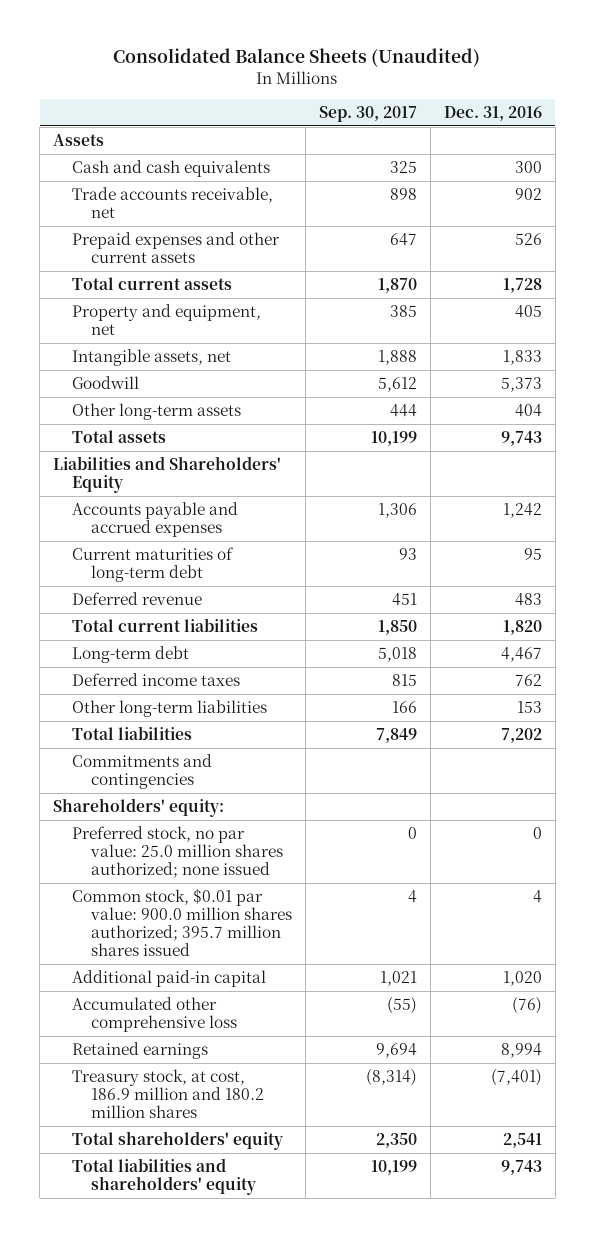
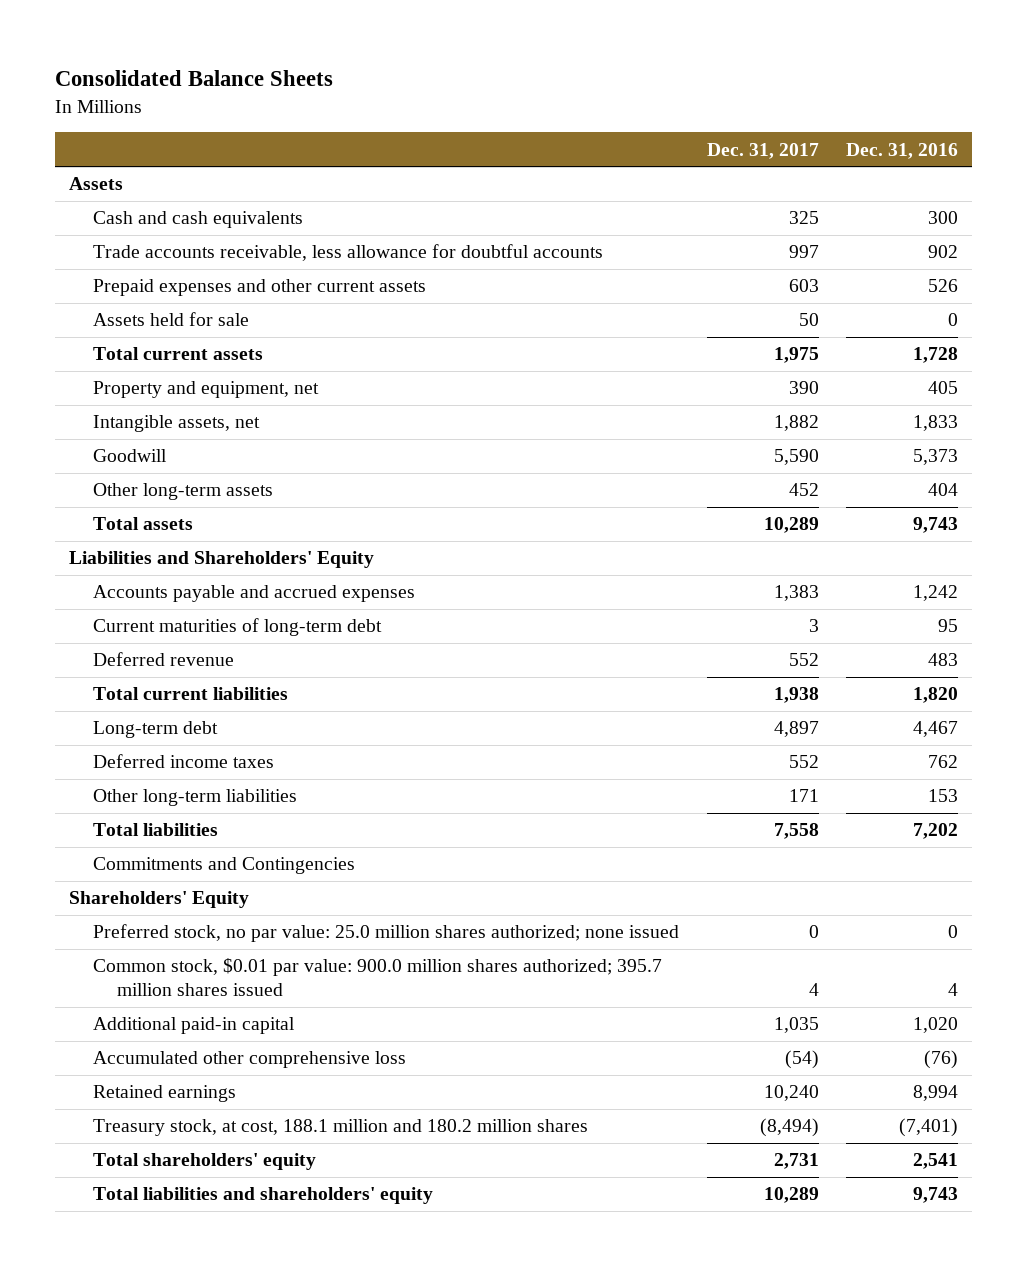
[113,48,481,68] Consolidated Balance Sheets (Unaudited) -> [55,69,334,86] Consolidated Balance Sheets
[318,106,417,123] Sep. 30, 2017 -> none
none -> [706,142,819,159] Dec. 31, 2017
[72,187,274,219] Trade accounts receivable, net -> [93,244,604,262] Trade accounts receivable, less allowance for doubtful accounts
none -> [93,312,250,327] Assets held for sale
[72,754,213,790] Commitments and contingencies -> [93,857,356,875] Commitments and Contingencies
[52,798,224,818] Shareholders' equity: -> [69,891,250,909] Shareholders' Equity
[72,1069,265,1119] Treasury stock, at cost, 186.9 million and 180.2 million shares -> [93,1119,589,1137] Treasury stock, at cost, 188.1 million and 180.2 million shares

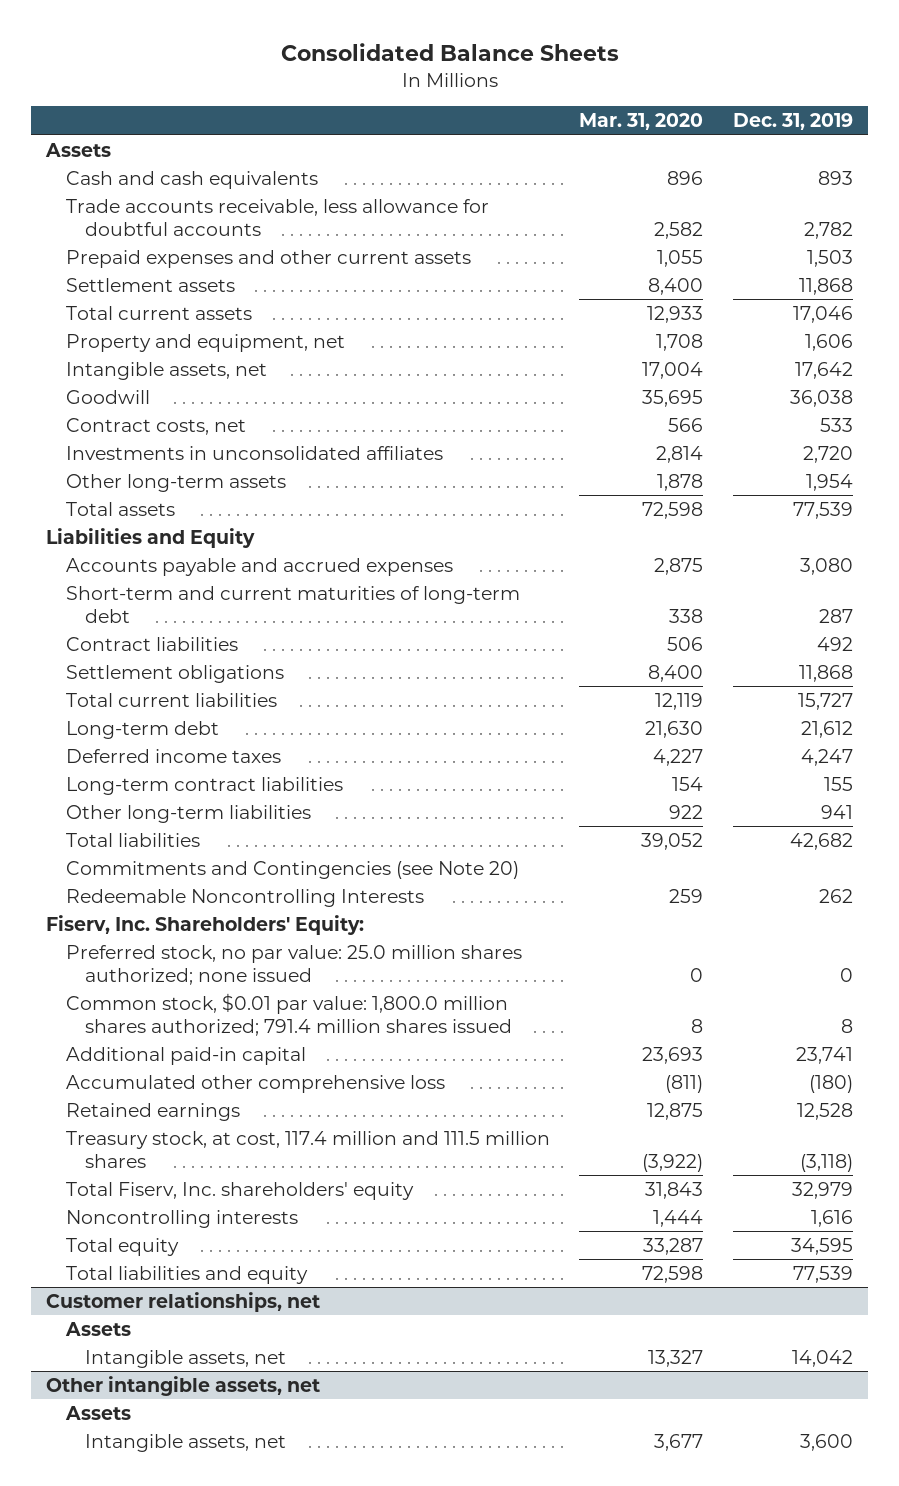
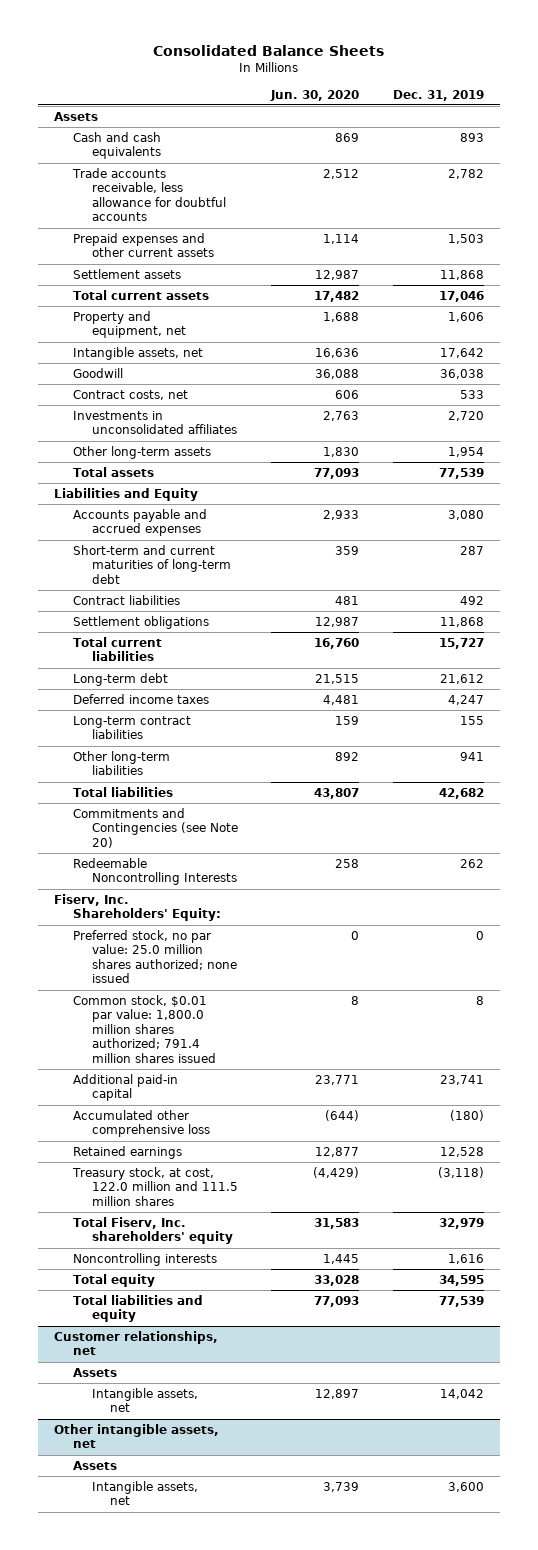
[579,113,704,131] Mar. 31, 2020 -> none
none -> [270,89,360,101] Jun. 30, 2020
[65,1130,550,1168] Treasury stock, at cost, 117.4 million and 111.5 million shares -> [72,1167,238,1206] Treasury stock, at cost, 122.0 million and 111.5 million shares

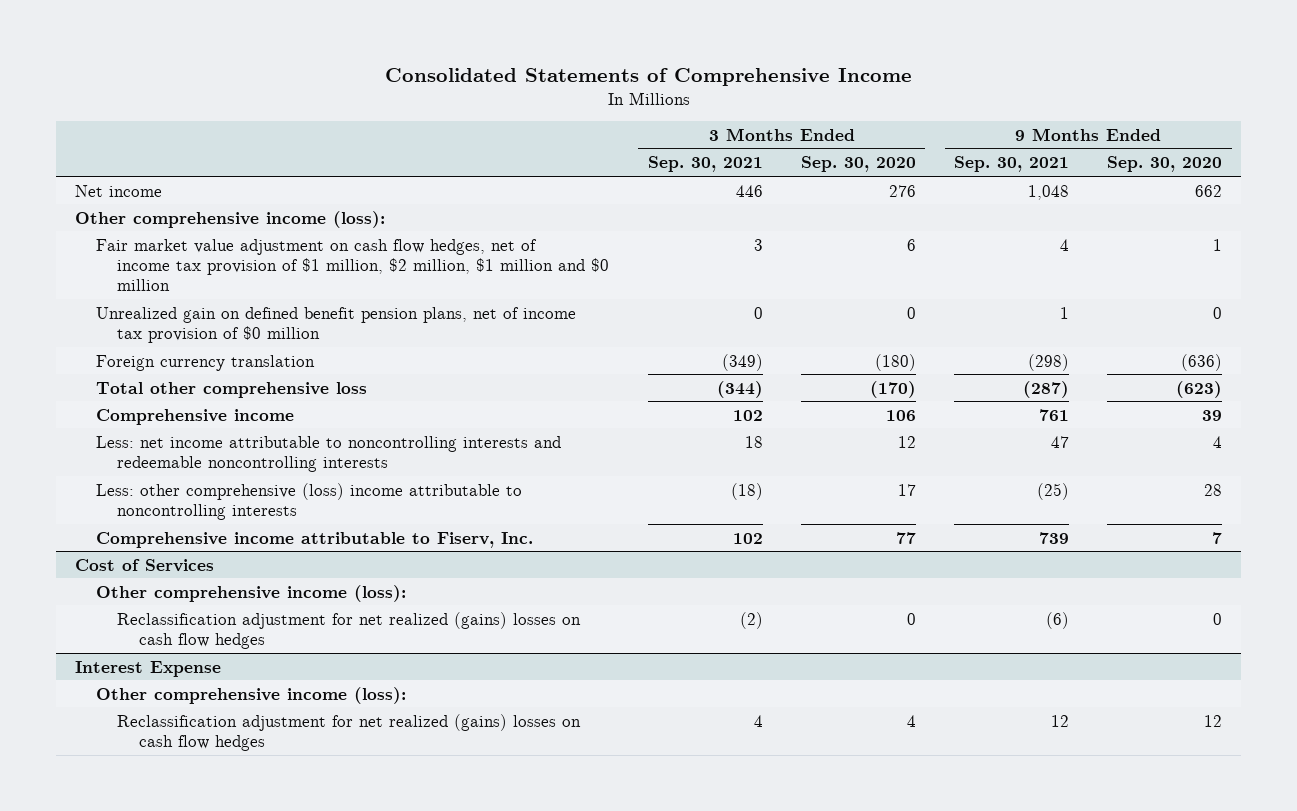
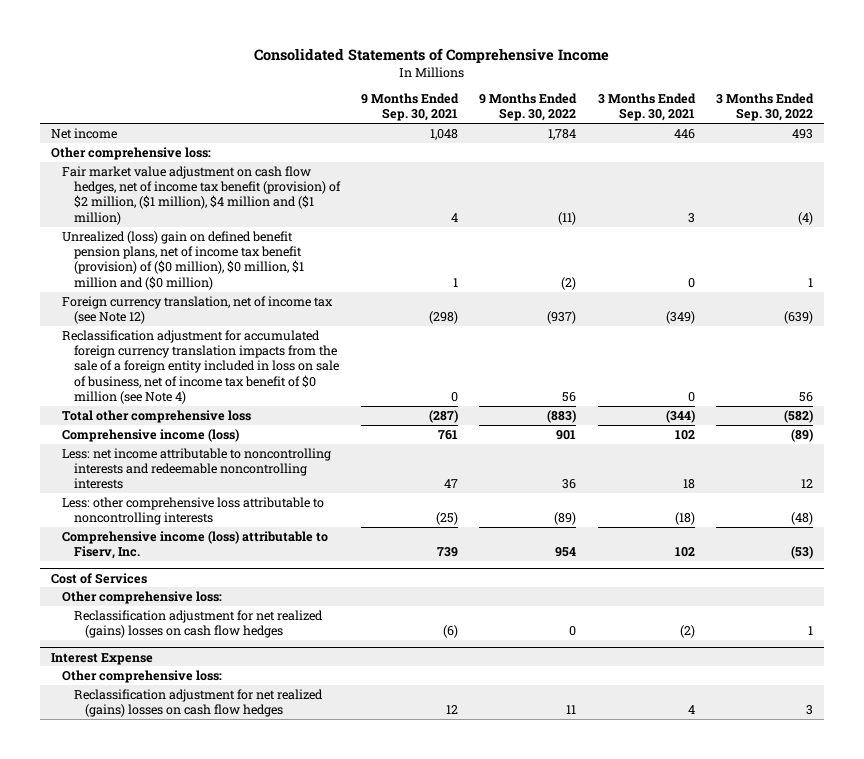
[800,156,916,173] Sep. 30, 2020 -> none
[1107,156,1223,173] Sep. 30, 2020 -> none
none -> [479,92,578,122] 9 Months Ended Sep. 30, 2022
none -> [716,92,815,122] 3 Months Ended Sep. 30, 2022
[74,210,385,228] Other comprehensive income (loss): -> [50,146,211,160] Other comprehensive loss:
[96,238,610,291] Fair market value adjustment on cash flow hedges, net of income tax provision of $1 million, $2 million, $1 million and $0 million -> [62,165,341,225] Fair market value adjustment on cash flow hedges, net of income tax benefit (provision) of $2 million, ($1 million), $4 million and ($1 million)
[96,306,577,343] Unrealized gain on defined benefit pension plans, net of income tax provision of $0 million -> [62,230,304,290] Unrealized (loss) gain on defined benefit pension plans, net of income tax benefit (provision) of ($0 million), $0 million, $1 million and ($0 million)
[96,354,316,371] Foreign currency translation -> [62,295,334,325] Foreign currency translation, net of income tax (see Note 12)
none -> [62,329,339,404] Reclassification adjustment for accumulated foreign currency translation impacts from the sale of a foreign entity included in loss on sale of business, net of income tax benefit of $0 million (see Note 4)
[96,408,295,425] Comprehensive income -> [62,428,240,442] Comprehensive income (loss)
[96,482,523,520] Less: other comprehensive (loss) income attributable to noncontrolling interests -> [62,496,325,526] Less: other comprehensive loss attributable to noncontrolling interests
[96,531,534,548] Comprehensive income attributable to Fiserv, Inc. -> [62,530,329,560] Comprehensive income (loss) attributable to Fiserv, Inc.
[96,584,407,602] Other comprehensive income (loss): -> [62,590,223,604] Other comprehensive loss:
[96,686,407,704] Other comprehensive income (loss): -> [62,669,223,683] Other comprehensive loss:

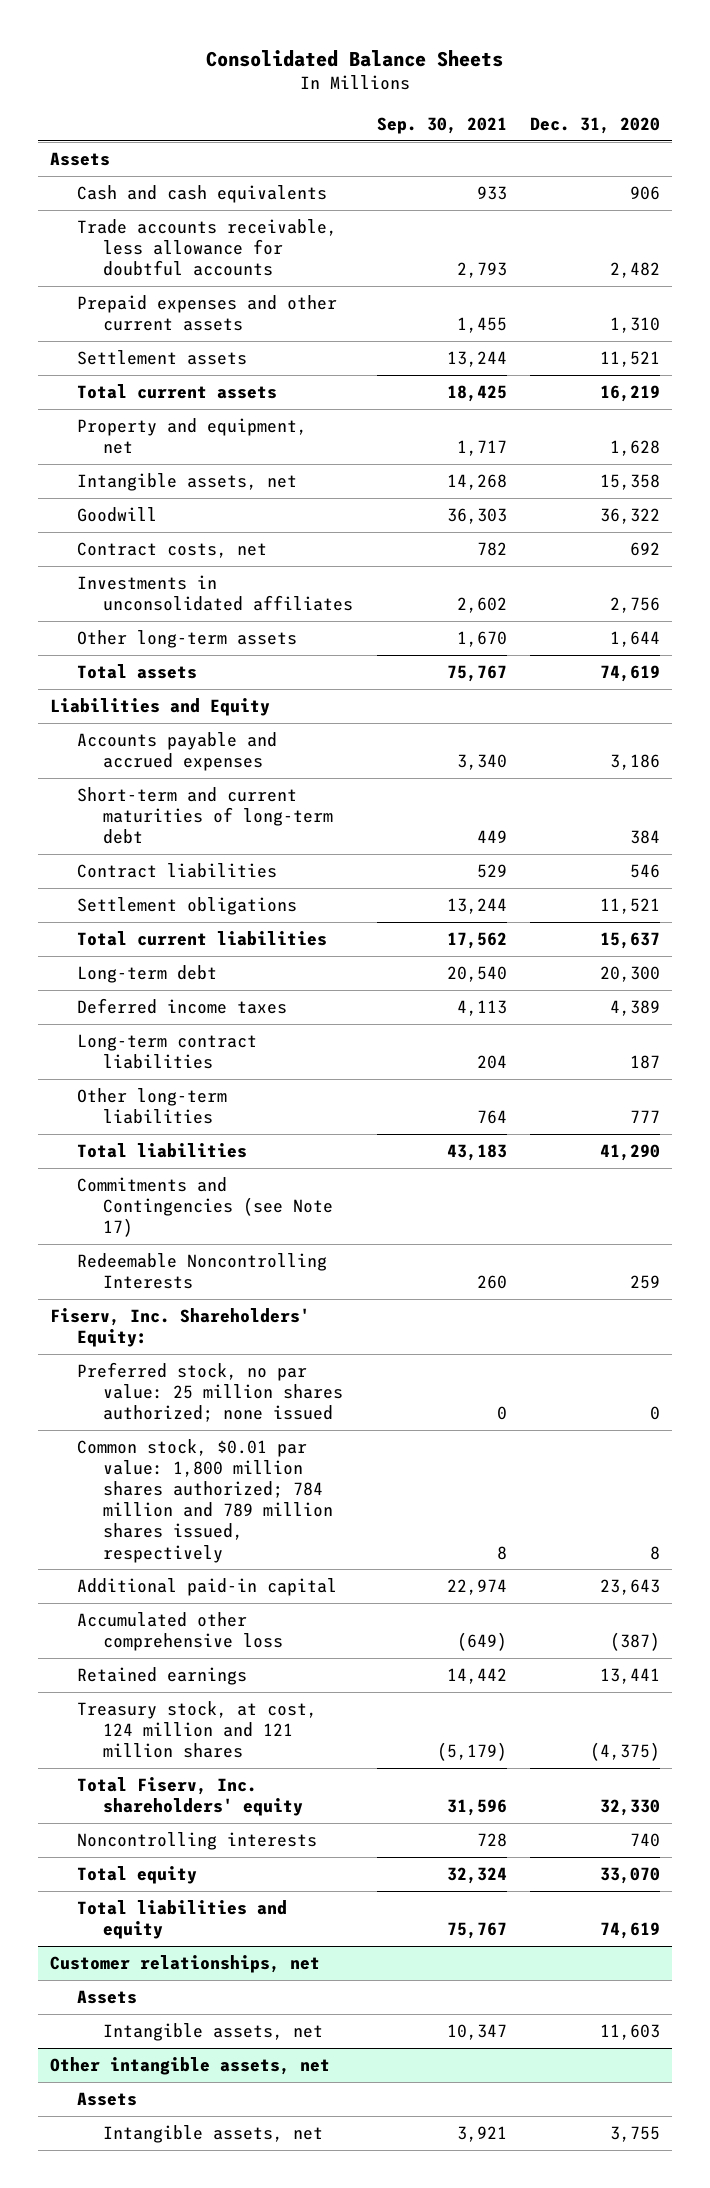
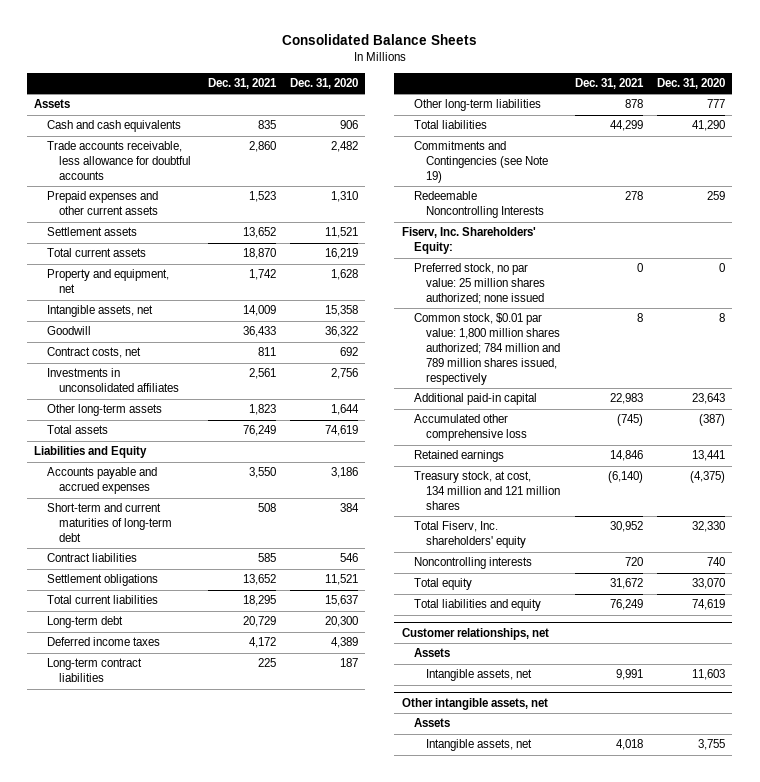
[376,116,507,134] Sep. 30, 2021 -> none
none -> [207,77,277,89] Dec. 31, 2021
[76,1177,334,1238] Commitments and Contingencies (see Note 17) -> [413,141,549,184] Commitments and Contingencies (see Note 19)
[76,1701,317,1759] Treasury stock, at cost, 124 million and 121 million shares -> [413,471,561,511] Treasury stock, at cost, 134 million and 121 million shares

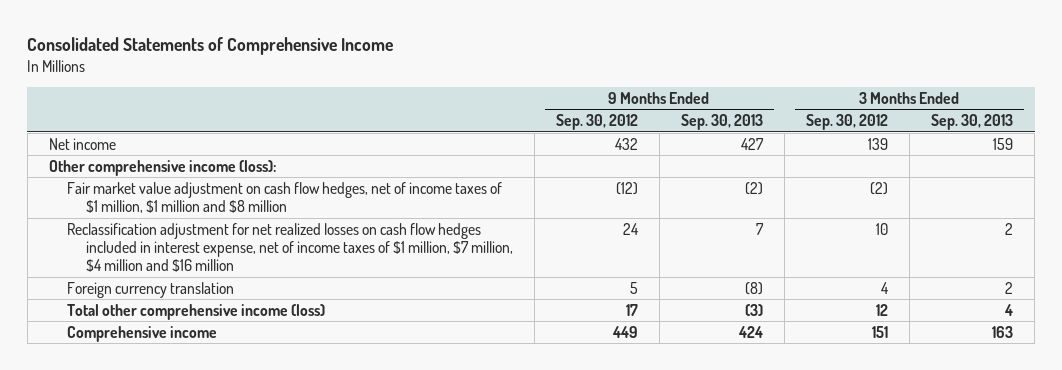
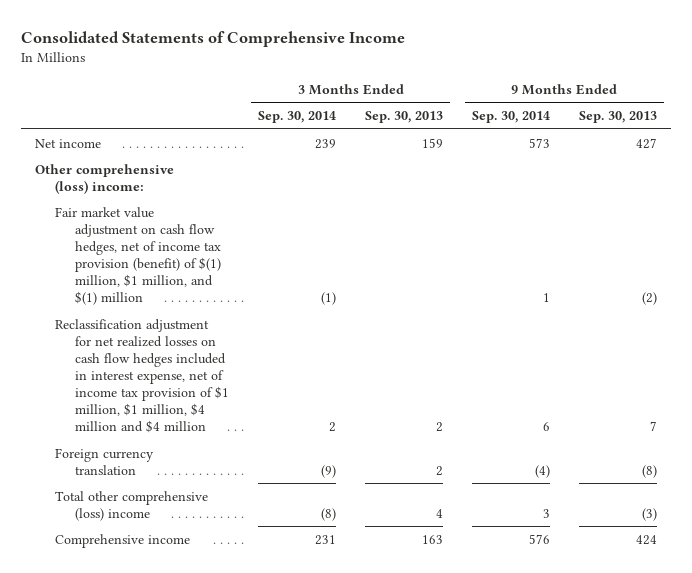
[555,114,638,131] Sep. 30, 2012 -> none
[805,114,888,131] Sep. 30, 2012 -> none
none -> [258,111,337,124] Sep. 30, 2014
none -> [471,111,550,124] Sep. 30, 2014
[48,159,276,176] Other comprehensive income (loss): -> [35,163,175,194] Other comprehensive (loss) income:
[67,181,503,214] Fair market value adjustment on cash flow hedges, net of income taxes of $1 million, $1 million and $8 million -> [55,206,222,306] Fair market value adjustment on cash flow hedges, net of income tax provision (benefit) of $(1) million, $1 million, and $(1) million
[67,222,513,273] Reclassification adjustment for net realized losses on cash flow hedges included in interest expense, net of income taxes of $1 million, $7 million, $4 million and $16 million -> [55,318,230,434] Reclassification adjustment for net realized losses on cash flow hedges included in interest expense, net of income tax provision of $1 million, $1 million, $4 million and $4 million
[67,303,326,320] Total other comprehensive income (loss) -> [55,490,209,521] Total other comprehensive (loss) income

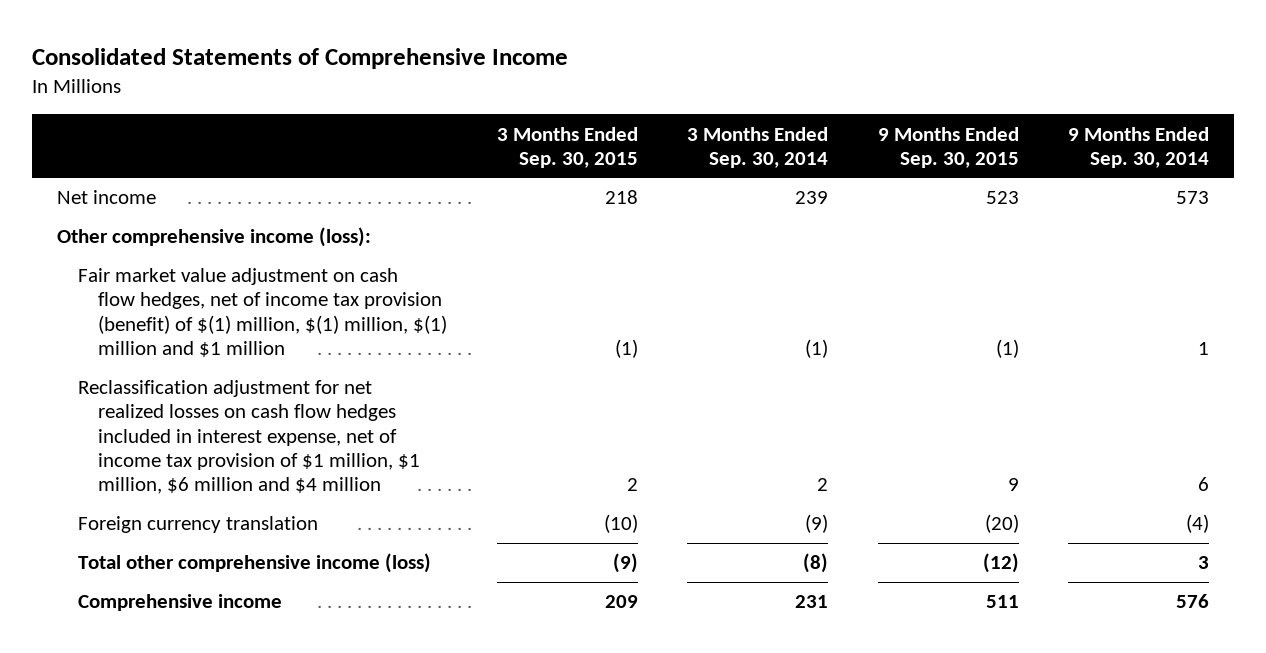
[365,111,444,124] Sep. 30, 2013 -> none
[578,111,657,124] Sep. 30, 2013 -> none
none -> [496,126,638,168] 3 Months Ended Sep. 30, 2015
none -> [877,126,1019,168] 9 Months Ended Sep. 30, 2015
[35,163,175,194] Other comprehensive (loss) income: -> [56,227,371,248] Other comprehensive income (loss):
[55,206,222,306] Fair market value adjustment on cash flow hedges, net of income tax provision (benefit) of $(1) million, $1 million, and $(1) million -> [77,268,448,358] Fair market value adjustment on cash flow hedges, net of income tax provision (benefit) of $(1) million, $(1) million, $(1) million and $1 million
[55,318,230,434] Reclassification adjustment for net realized losses on cash flow hedges included in interest expense, net of income tax provision of $1 million, $1 million, $4 million and $4 million -> [77,380,421,495] Reclassification adjustment for net realized losses on cash flow hedges included in interest expense, net of income tax provision of $1 million, $1 million, $6 million and $4 million
[55,490,209,521] Total other comprehensive (loss) income -> [77,553,431,574] Total other comprehensive income (loss)

